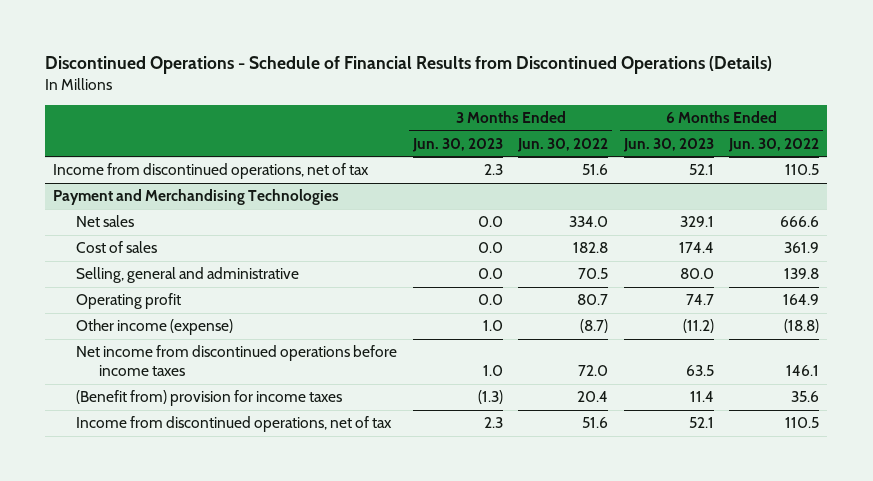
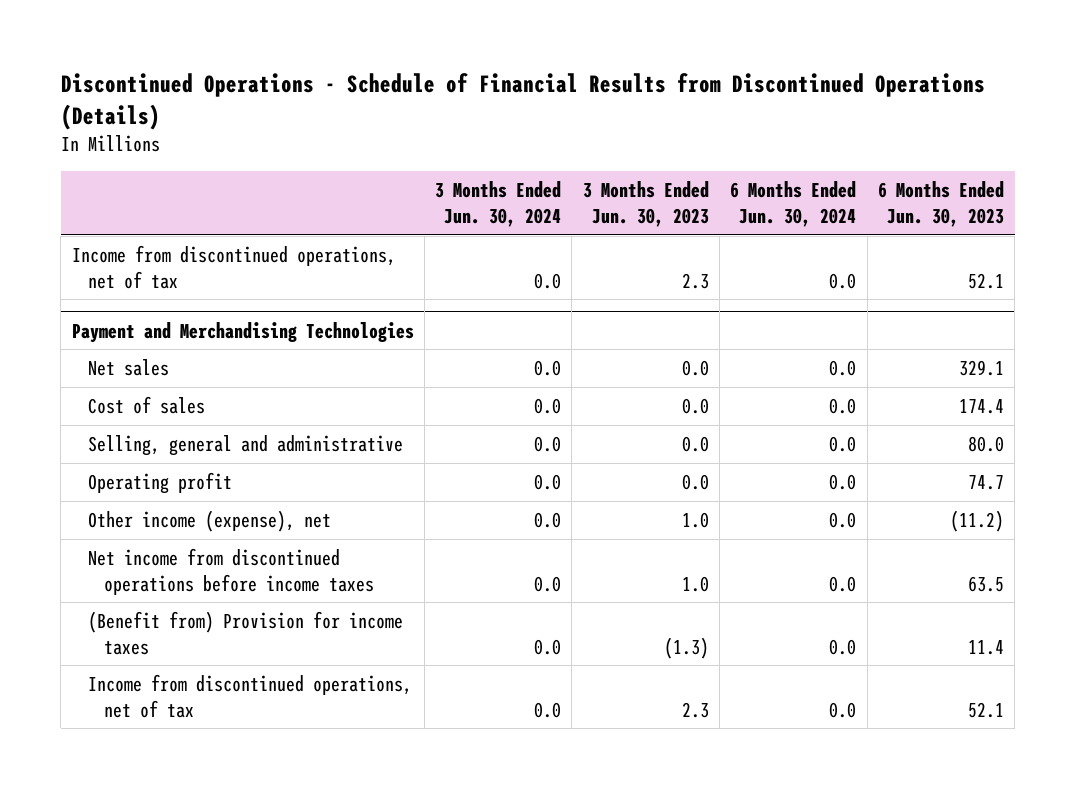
[517,137,609,152] Jun. 30, 2022 -> none
[728,137,820,152] Jun. 30, 2022 -> none
none -> [435,181,562,227] 3 Months Ended Jun. 30, 2024
none -> [730,181,857,227] 6 Months Ended Jun. 30, 2024
[76,319,234,336] Other income (expense) -> [87,509,331,532] Other income (expense), net
[76,390,343,407] (Benefit from) provision for income taxes -> [87,610,403,655] (Benefit from) Provision for income taxes

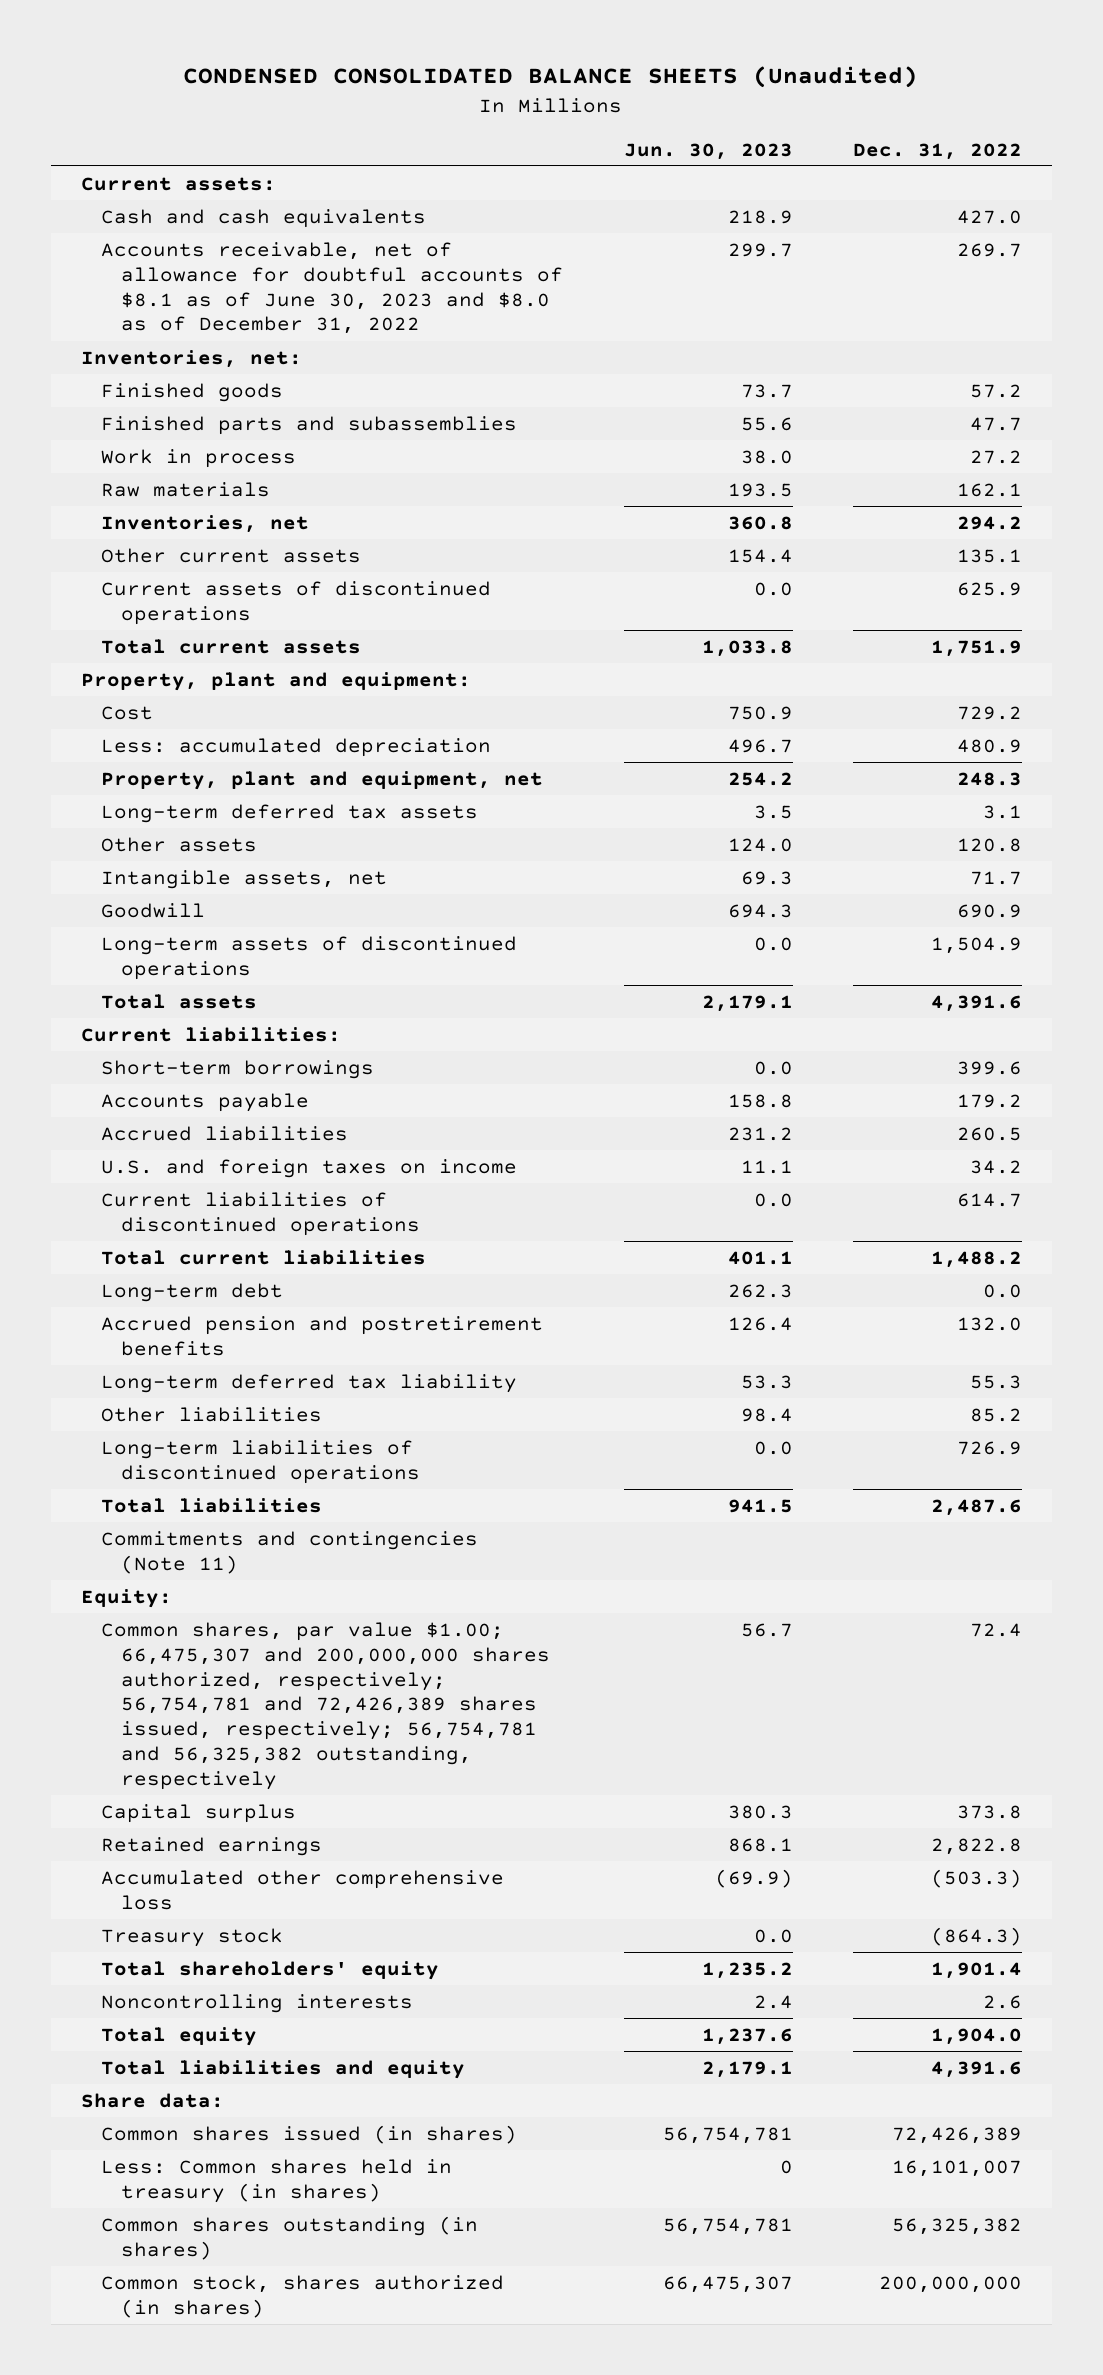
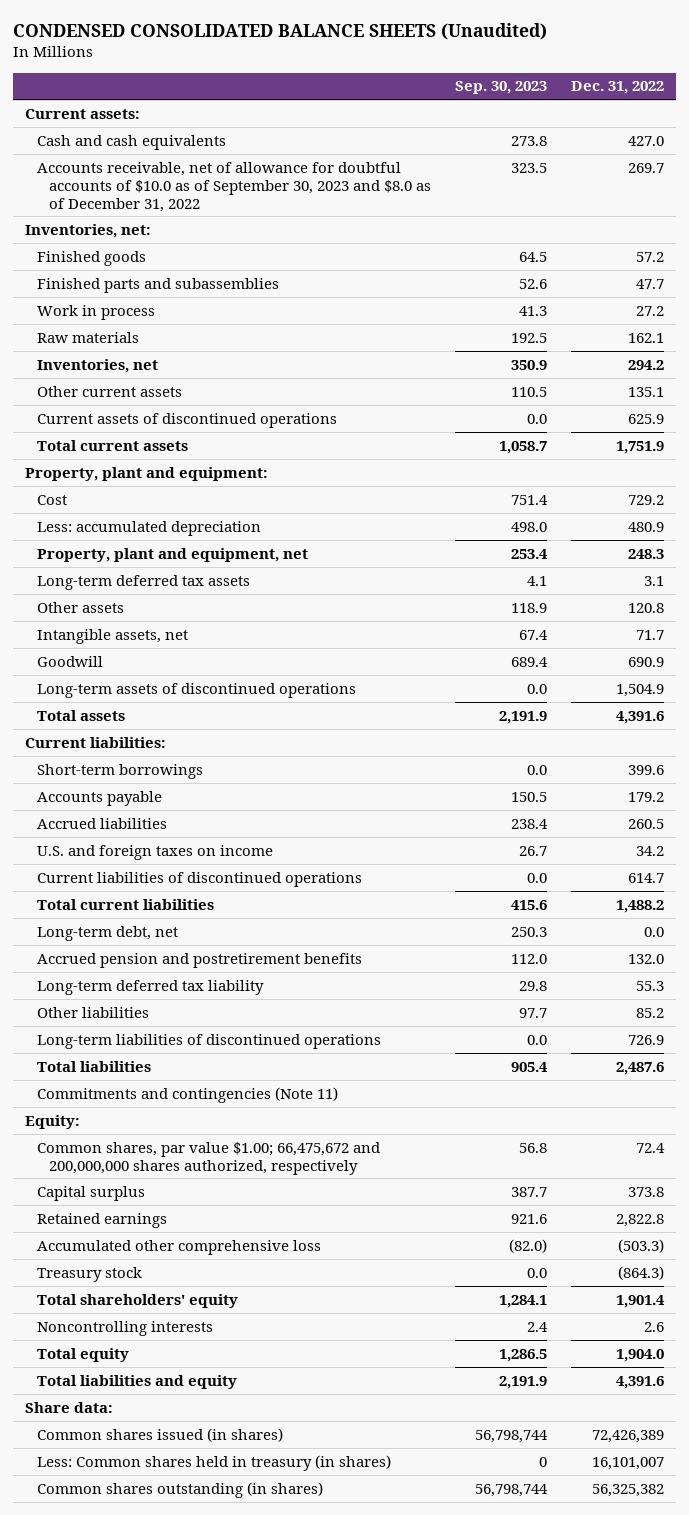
[623,142,793,160] Jun. 30, 2023 -> none
none -> [454,81,547,95] Sep. 30, 2023
[101,241,564,335] Accounts receivable, net of allowance for doubtful accounts of $8.1 as of June 30, 2023 and $8.0 as of December 31, 2022 -> [37,161,431,212] Accounts receivable, net of allowance for doubtful accounts of $10.0 as of September 30, 2023 and $8.0 as of December 31, 2022
[101,1282,284,1302] Long-term debt -> [37,925,179,941] Long-term debt, net
[101,1621,551,1791] Common shares, par value $1.00; 66,475,307 and 200,000,000 shares authorized, respectively; 56,754,781 and 72,426,389 shares issued, respectively; 56,754,781 and 56,325,382 outstanding, respectively -> [37,1141,381,1175] Common shares, par value $1.00; 66,475,672 and 200,000,000 shares authorized, respectively
[101,2274,505,2318] Common stock, shares authorized (in shares) -> none

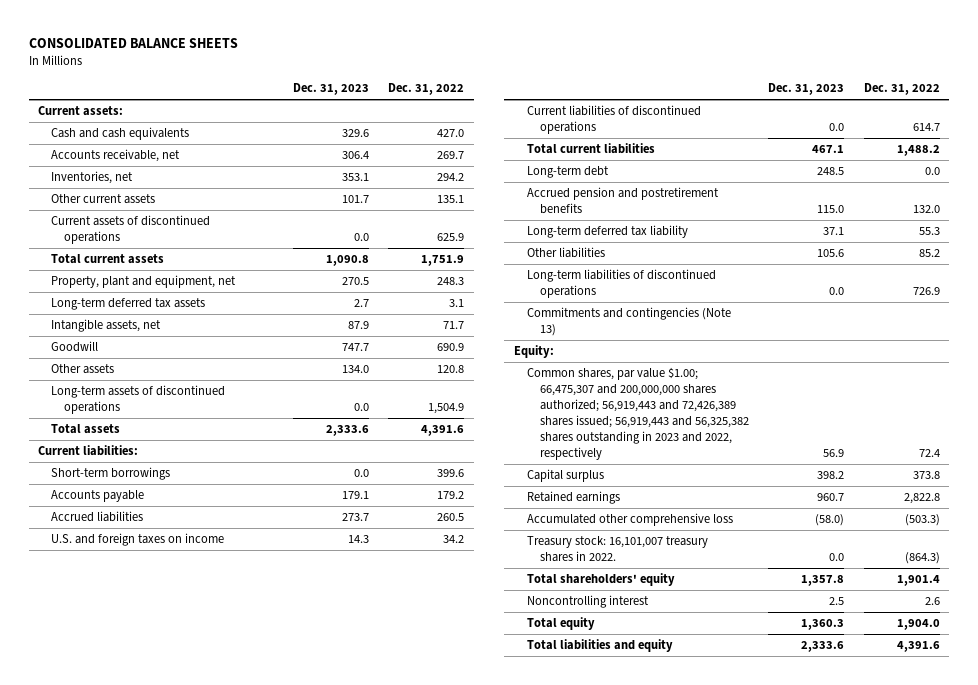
[13,22,548,40] CONDENSED CONSOLIDATED BALANCE SHEETS (Unaudited) -> [28,37,238,48] CONSOLIDATED BALANCE SHEETS
[454,81,547,95] Sep. 30, 2023 -> none
none -> [292,83,369,96] Dec. 31, 2023
[25,223,152,238] Inventories, net: -> none
[37,250,147,266] Finished goods -> none
[37,277,280,293] Finished parts and subassemblies -> none
[37,304,156,320] Work in process -> none
[37,331,140,343] Raw materials -> none
[37,161,431,212] Accounts receivable, net of allowance for doubtful accounts of $10.0 as of September 30, 2023 and $8.0 as of December 31, 2022 -> [51,149,181,163] Accounts receivable, net
[25,466,269,481] Property, plant and equipment: -> none
[37,494,68,505] Cost -> none
[37,520,262,536] Less: accumulated depreciation -> none
[37,601,125,613] Other assets -> [51,364,115,375] Other assets
[37,925,179,941] Long-term debt, net -> [527,166,610,179] Long-term debt
[37,1060,152,1072] Total liabilities -> none
[37,1086,339,1103] Commitments and contingencies (Note 11) -> [527,307,732,337] Commitments and contingencies (Note 13)
[37,1141,381,1175] Common shares, par value $1.00; 66,475,672 and 200,000,000 shares authorized, respectively -> [527,367,749,460] Common shares, par value $1.00; 66,475,307 and 200,000,000 shares authorized; 56,919,443 and 72,426,389 shares issued; 56,919,443 and 56,325,382 shares outstanding in 2023 and 2022, respectively
[37,1266,143,1282] Treasury stock -> [527,536,709,563] Treasury stock: 16,101,007 treasury shares in 2022.
[37,1320,214,1336] Noncontrolling interests -> [527,595,650,609] Noncontrolling interest
[25,1401,114,1413] Share data: -> none
[37,1427,284,1442] Common shares issued (in shares) -> none
[37,1454,392,1471] Less: Common shares held in treasury (in shares) -> none
[37,1481,324,1498] Common shares outstanding (in shares) -> none

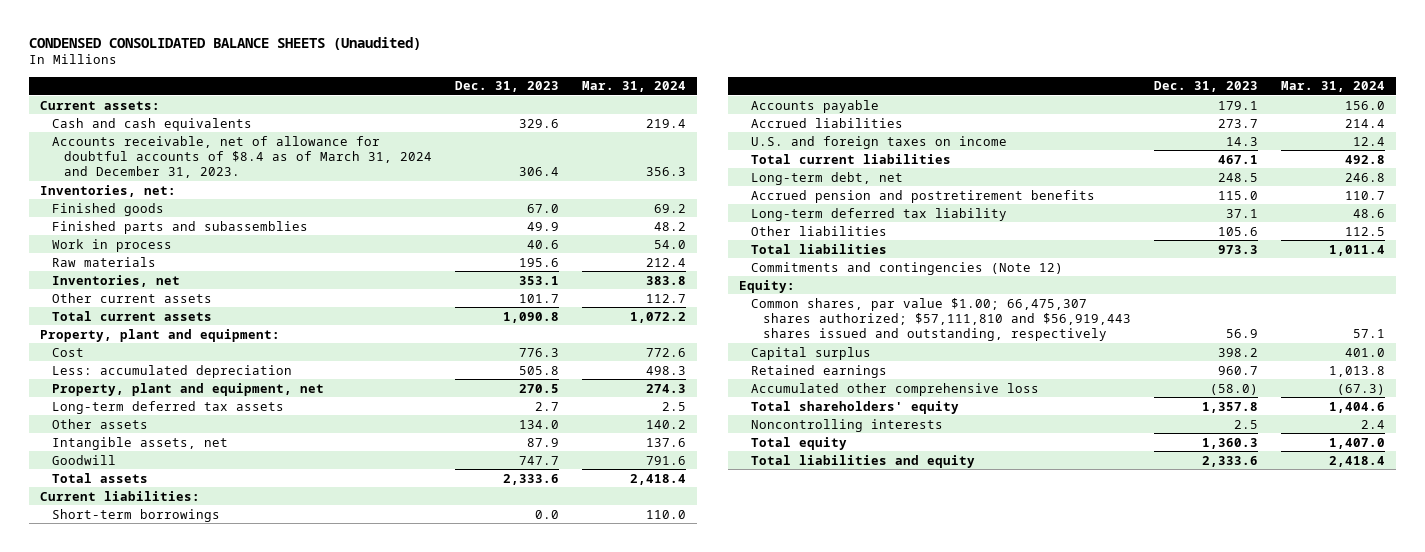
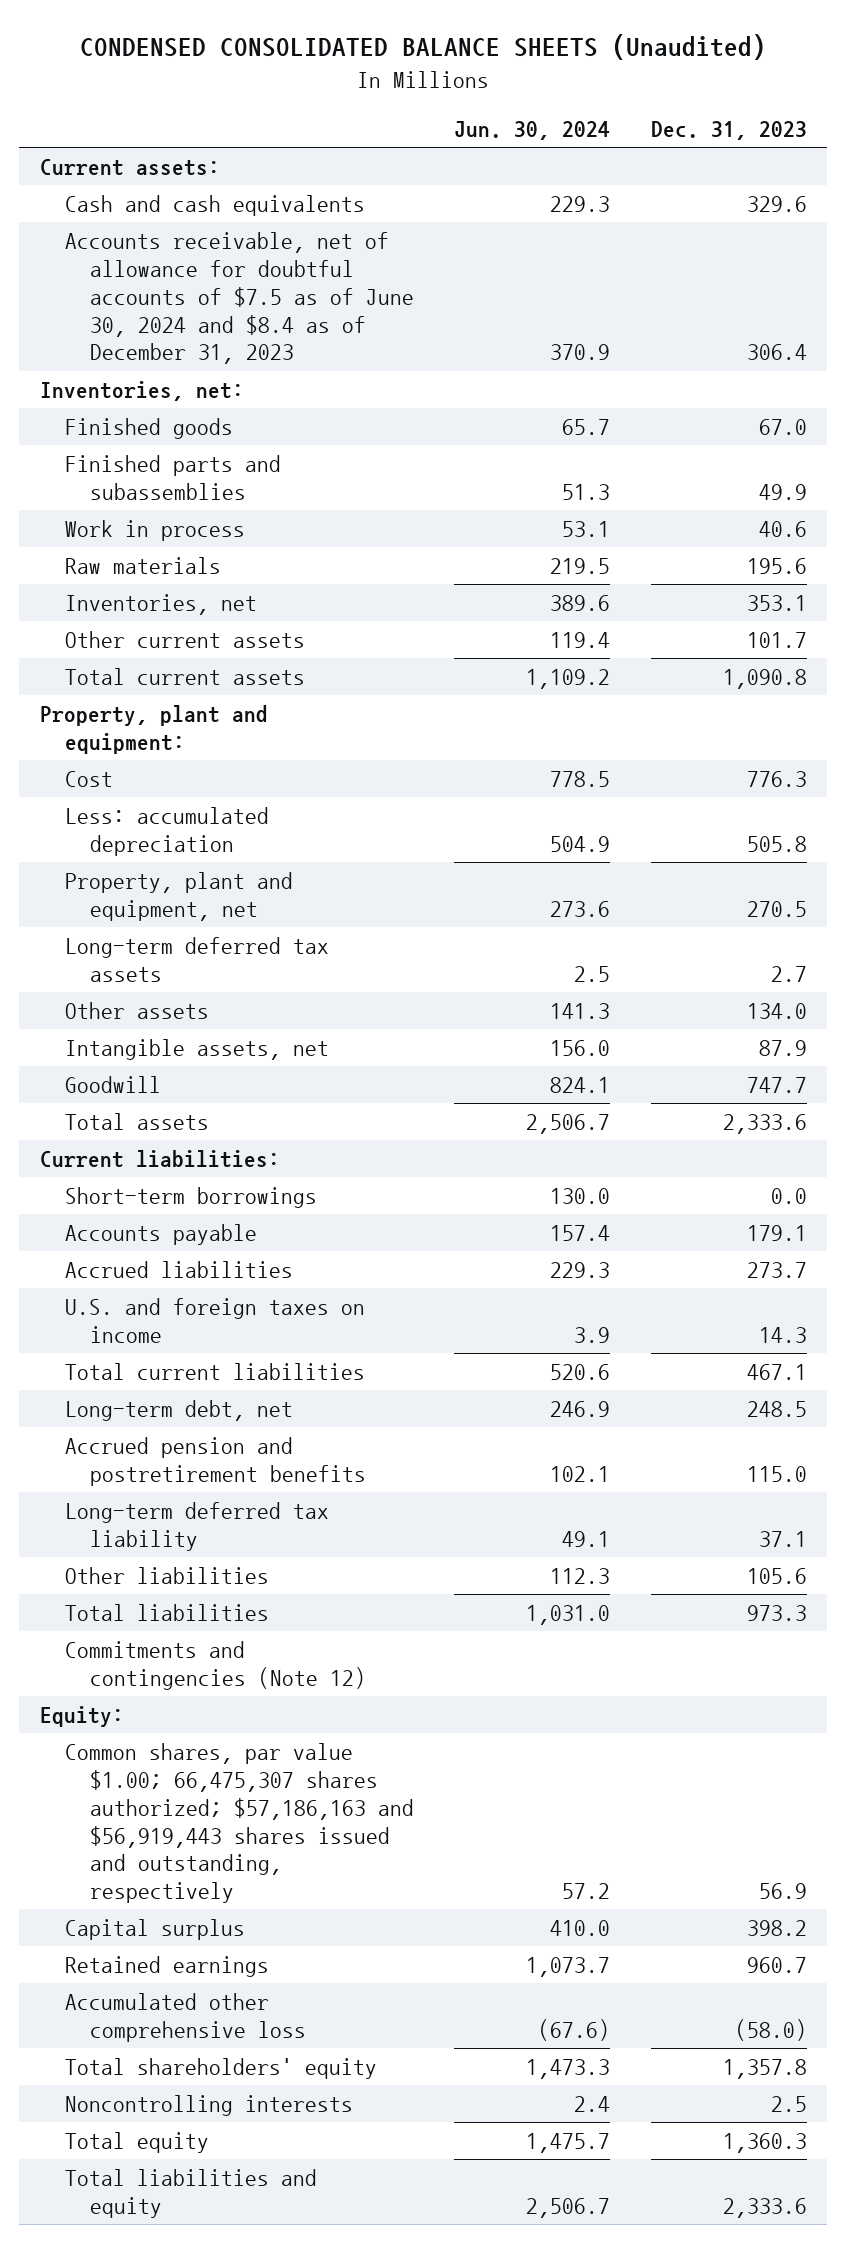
[581,81,686,93] Mar. 31, 2024 -> none
none -> [454,120,611,140] Jun. 30, 2024
[52,135,433,178] Accounts receivable, net of allowance for doubtful accounts of $8.4 as of March 31, 2024 and December 31, 2023. -> [64,232,414,365] Accounts receivable, net of allowance for doubtful accounts of $7.5 as of June 30, 2024 and $8.4 as of December 31, 2023
[751,297,1132,341] Common shares, par value $1.00; 66,475,307 shares authorized; $57,111,810 and $56,919,443 shares issued and outstanding, respectively -> [64,1743,414,1904] Common shares, par value $1.00; 66,475,307 shares authorized; $57,186,163 and $56,919,443 shares issued and outstanding, respectively

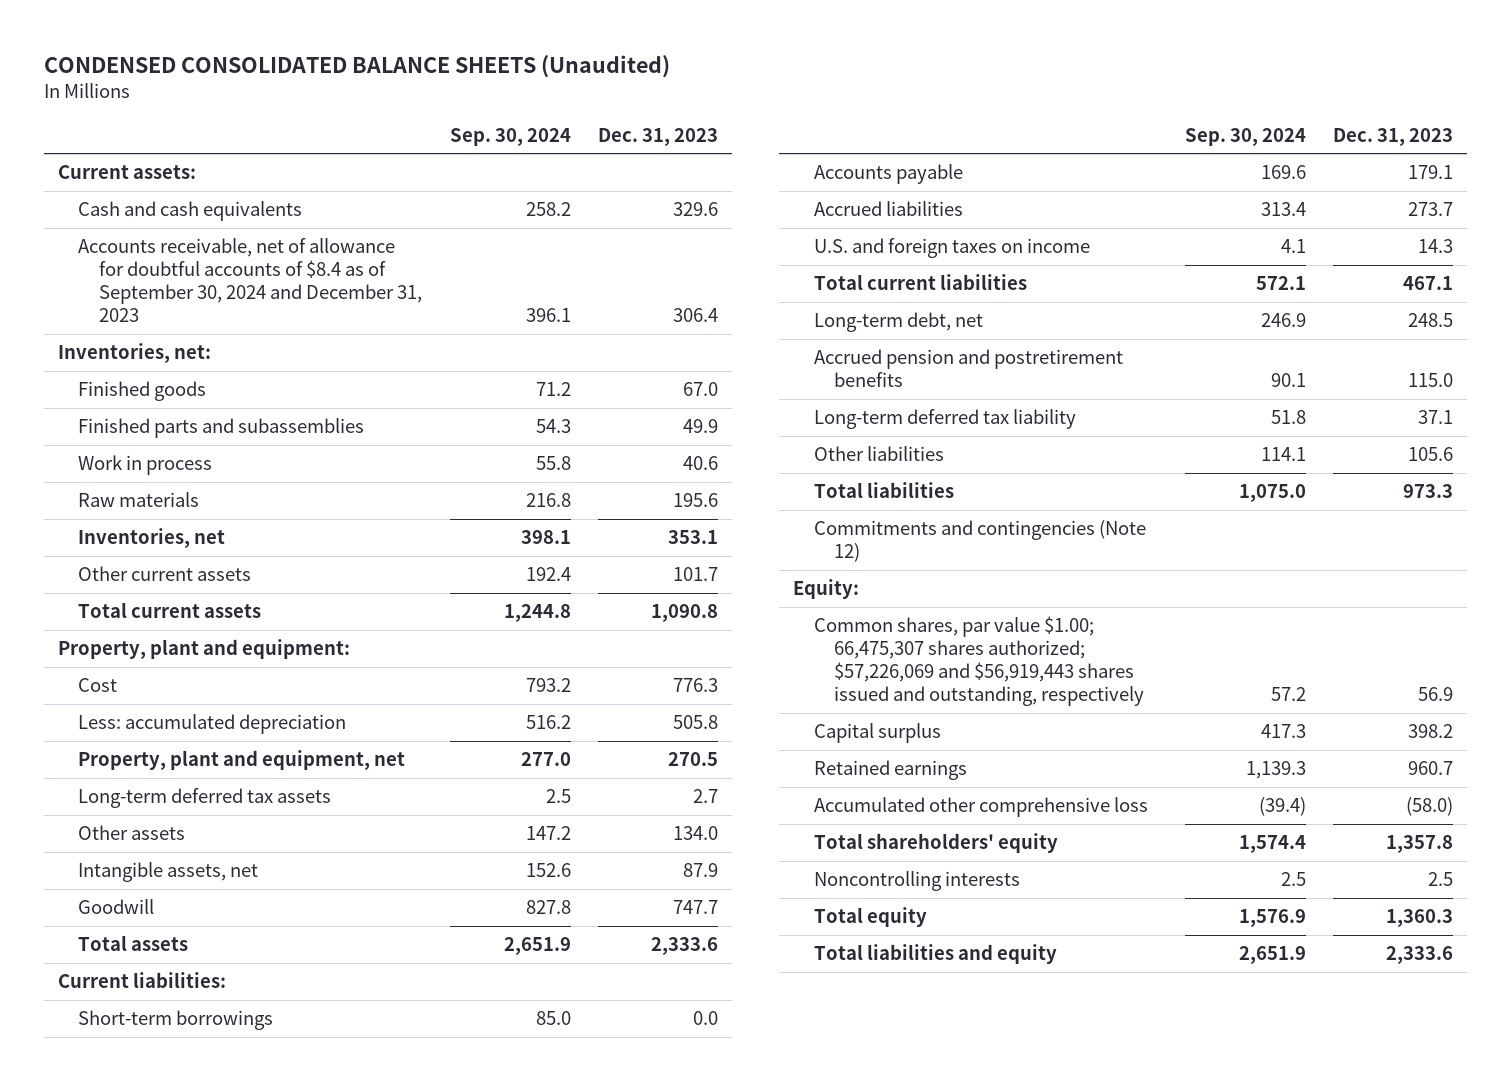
[454,120,611,140] Jun. 30, 2024 -> none
none -> [449,127,571,146] Sep. 30, 2024
[64,232,414,365] Accounts receivable, net of allowance for doubtful accounts of $7.5 as of June 30, 2024 and $8.4 as of December 31, 2023 -> [78,238,423,323] Accounts receivable, net of allowance for doubtful accounts of $8.4 as of September 30, 2024 and December 31, 2023
[64,1743,414,1904] Common shares, par value $1.00; 66,475,307 shares authorized; $57,186,163 and $56,919,443 shares issued and outstanding, respectively -> [813,616,1145,707] Common shares, par value $1.00; 66,475,307 shares authorized; $57,226,069 and $56,919,443 shares issued and outstanding, respectively

